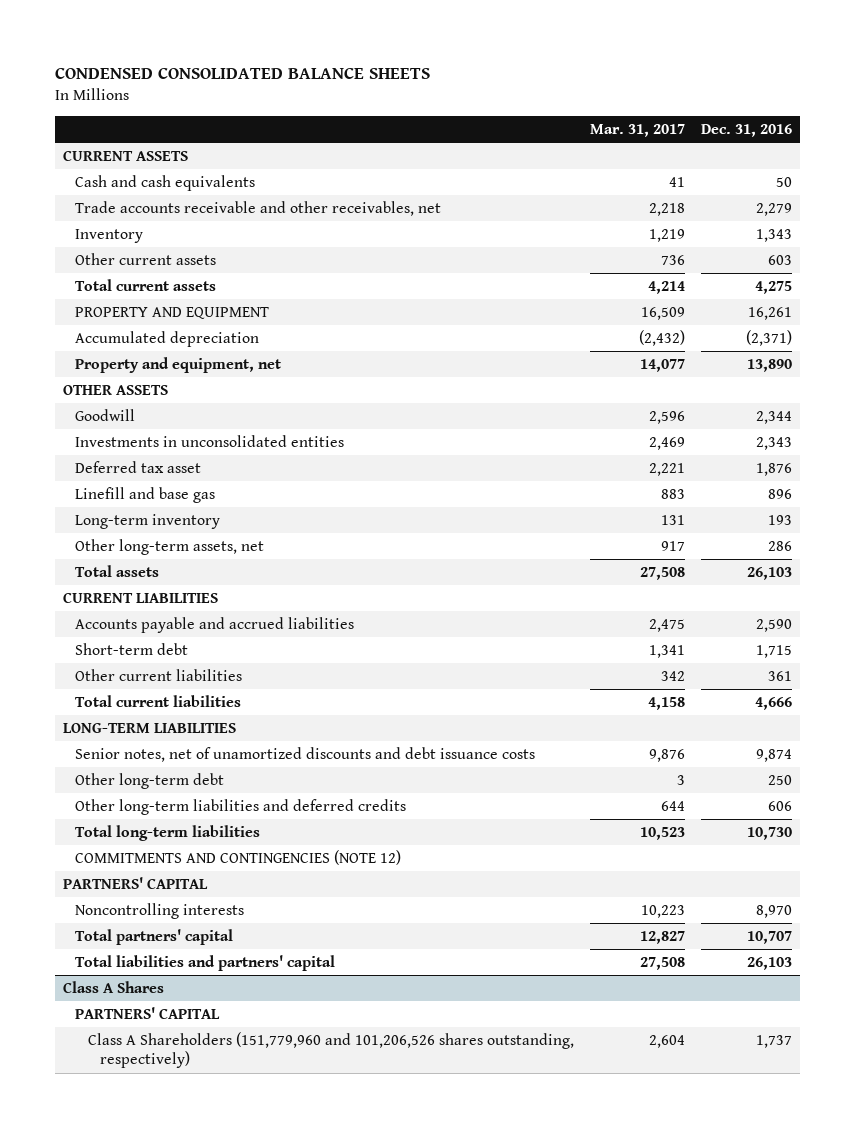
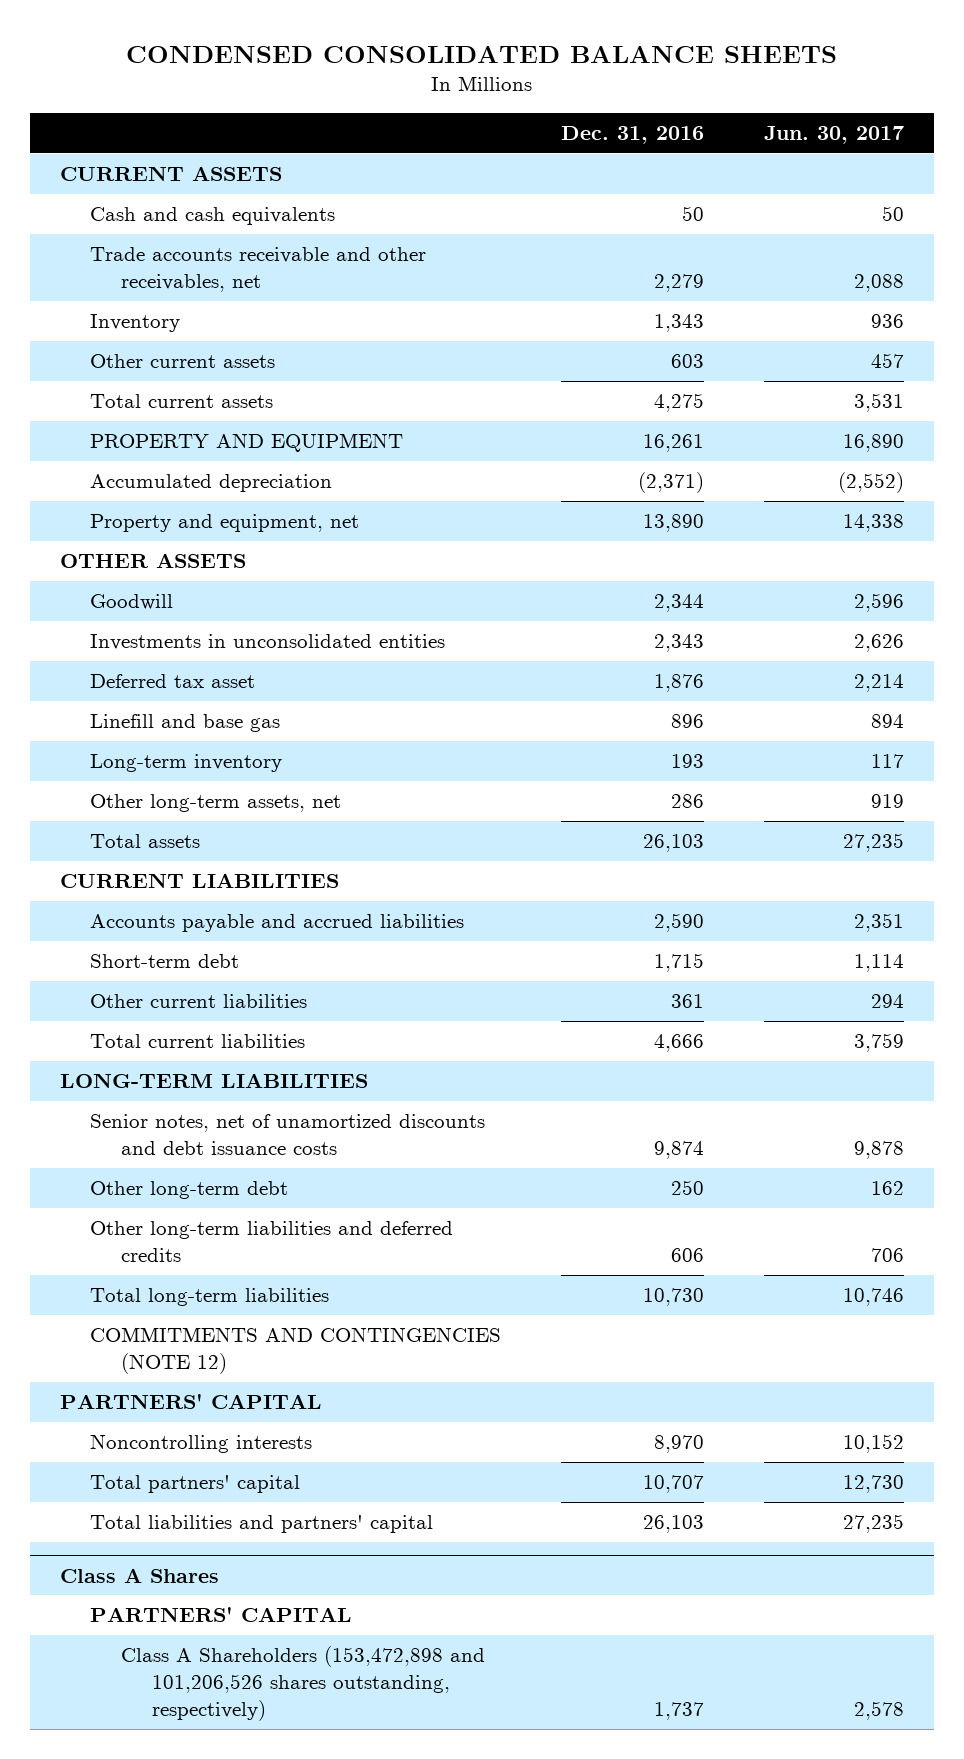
[589,123,685,137] Mar. 31, 2017 -> none
none -> [764,125,905,144] Jun. 30, 2017
[87,1031,574,1069] Class A Shareholders (151,779,960 and 101,206,526 shares outstanding, respectively) -> [120,1646,485,1721] Class A Shareholders (153,472,898 and 101,206,526 shares outstanding, respectively)

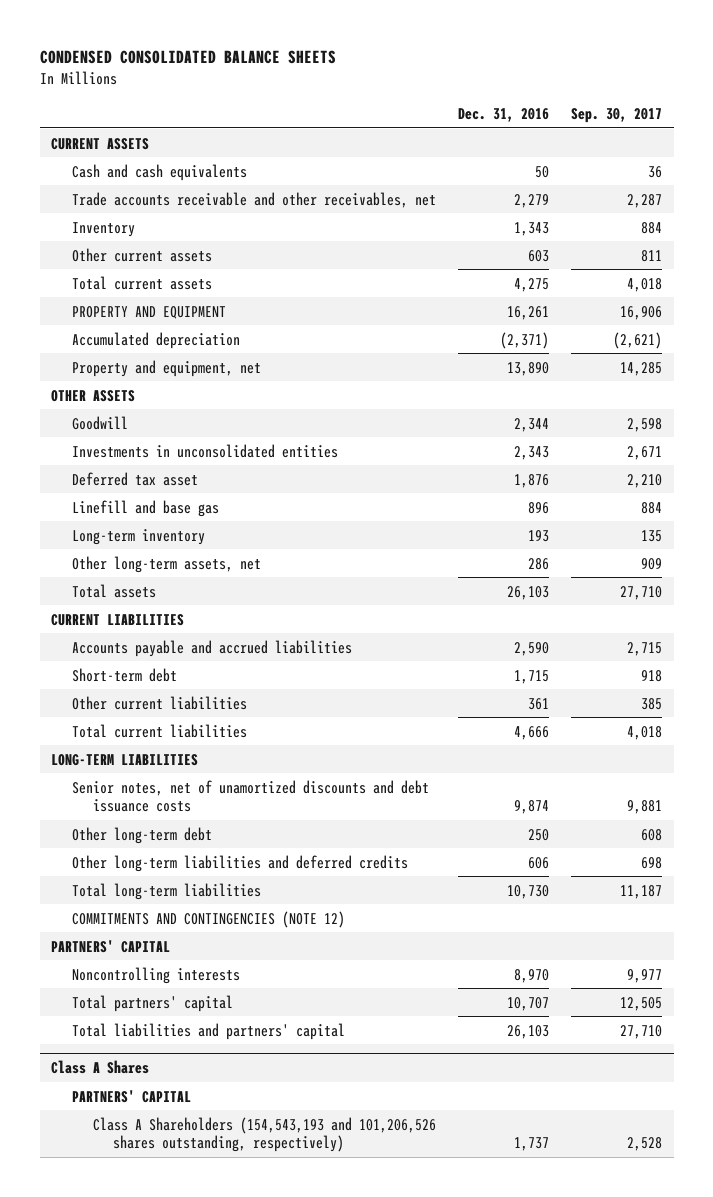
[764,125,905,144] Jun. 30, 2017 -> none
none -> [571,107,663,123] Sep. 30, 2017
[120,1646,485,1721] Class A Shareholders (153,472,898 and 101,206,526 shares outstanding, respectively) -> [92,1116,436,1152] Class A Shareholders (154,543,193 and 101,206,526 shares outstanding, respectively)

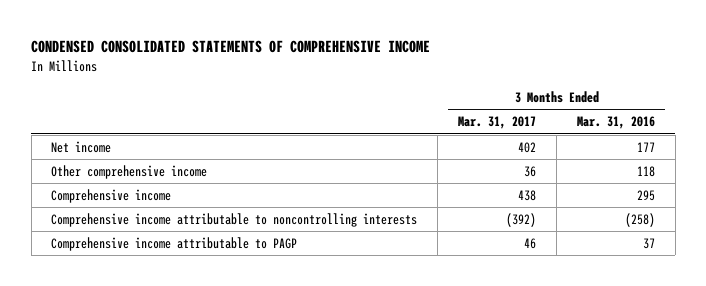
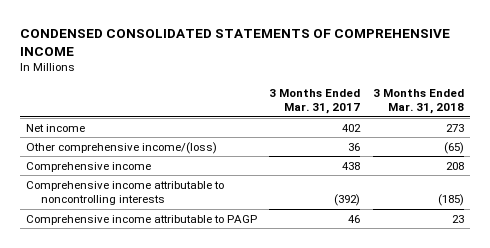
[576,116,655,130] Mar. 31, 2016 -> none
none -> [372,88,464,115] 3 Months Ended Mar. 31, 2018
[51,165,208,180] Other comprehensive income -> [25,141,217,154] Other comprehensive income/(loss)

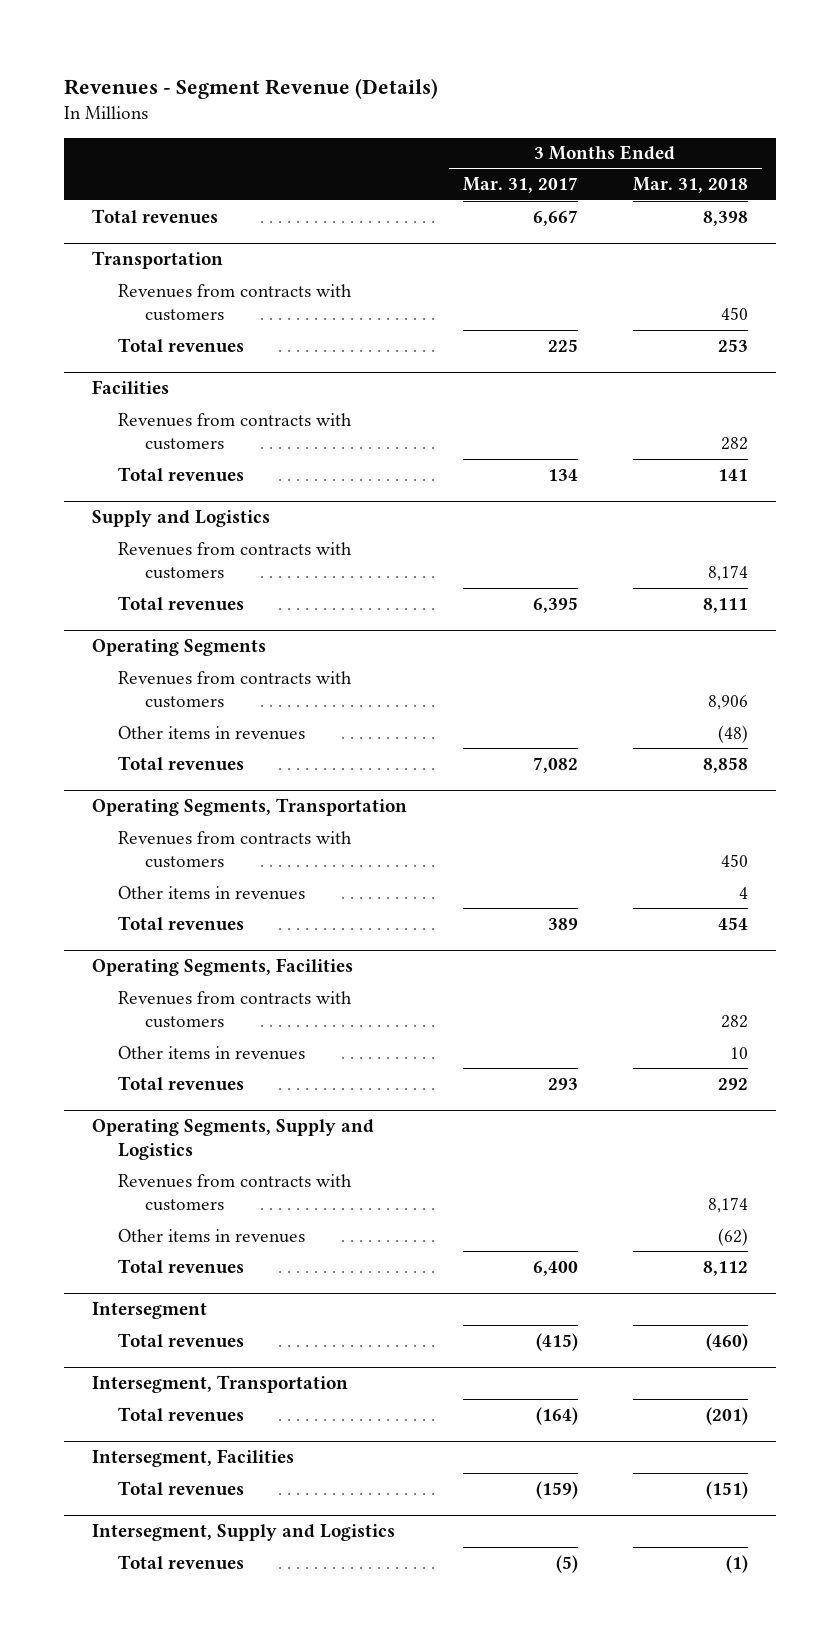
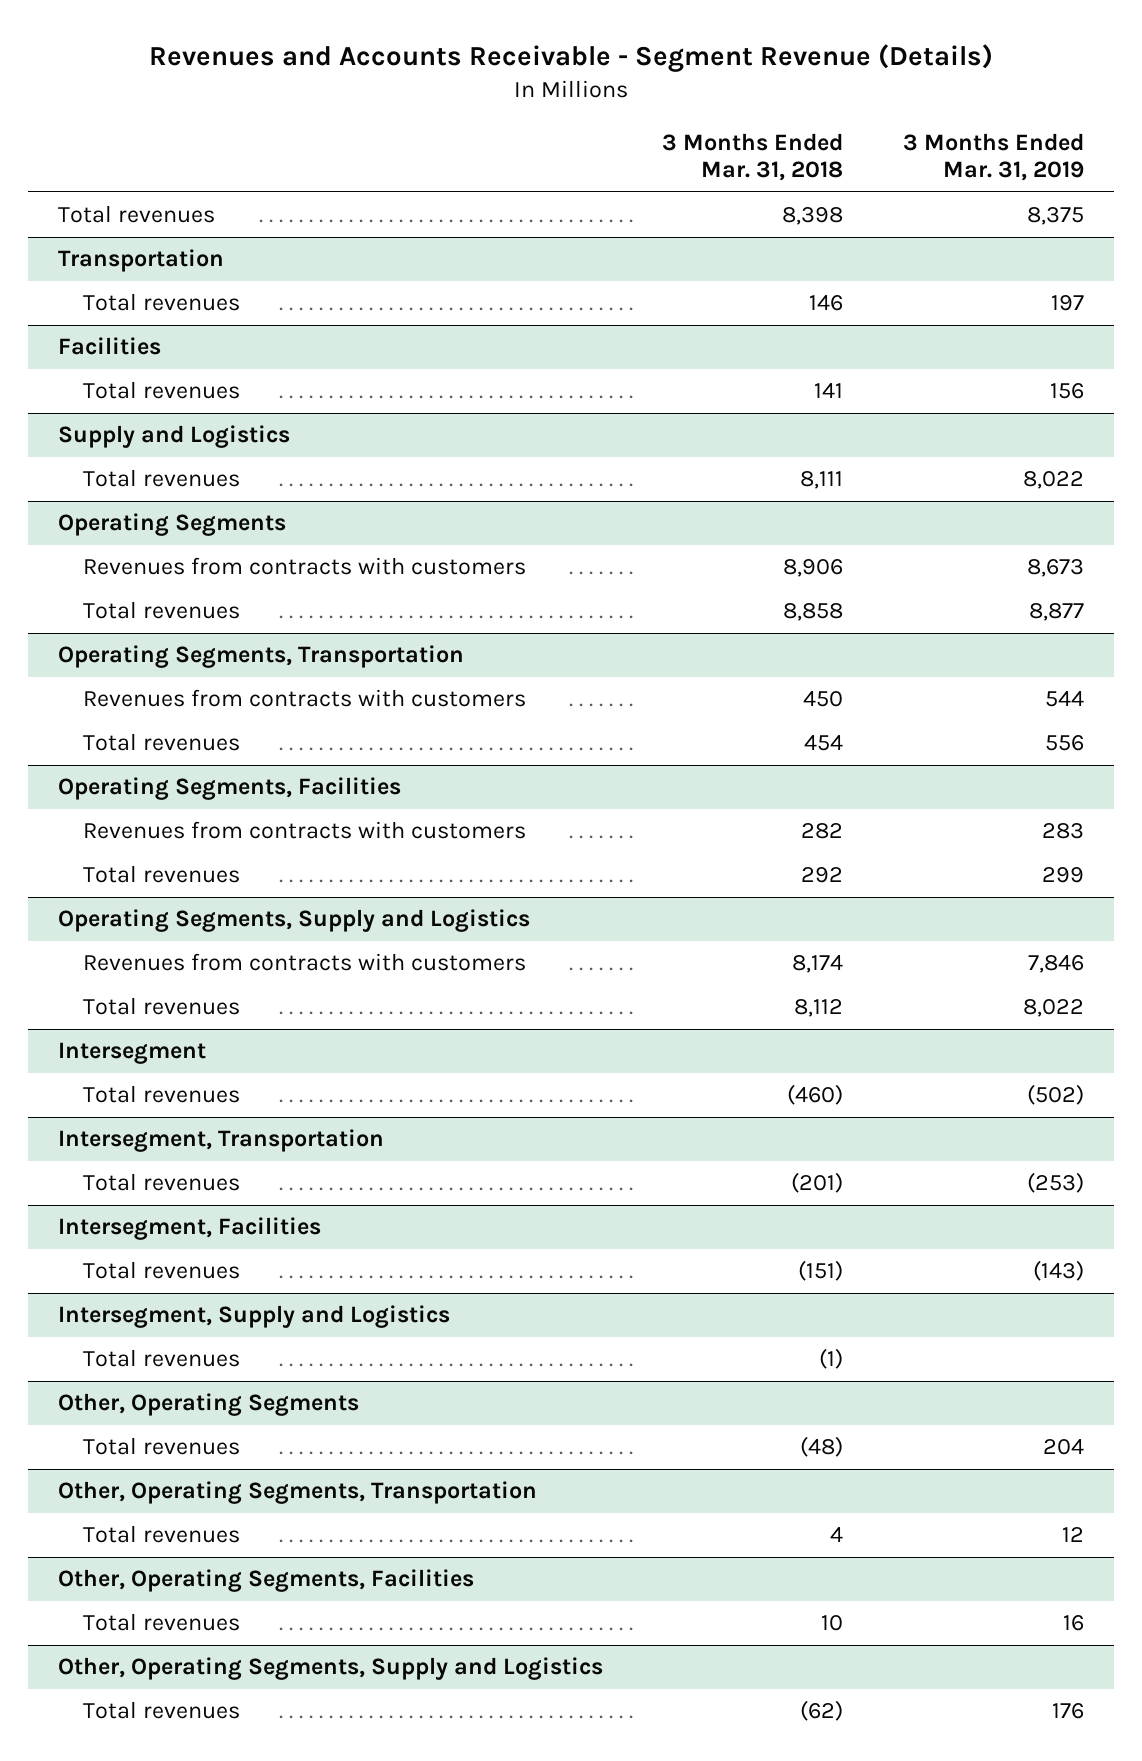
[64,77,439,99] Revenues - Segment Revenue (Details) -> [148,43,993,72] Revenues and Accounts Receivable - Segment Revenue (Details)
[462,177,578,194] Mar. 31, 2017 -> none
none -> [903,133,1085,182] 3 Months Ended Mar. 31, 2019
[118,283,353,322] Revenues from contracts with customers -> none
[718,338,749,352] 253 -> [809,295,844,312] 146
[118,412,353,451] Revenues from contracts with customers -> none
[118,541,353,580] Revenues from contracts with customers -> none
[118,725,306,740] Other items in revenues -> none
[118,885,306,900] Other items in revenues -> none
[118,1045,306,1060] Other items in revenues -> none
[118,1228,306,1243] Other items in revenues -> none
none -> [57,1393,359,1417] Other, Operating Segments
none -> [82,1437,240,1456] Total revenues
none -> [57,1481,537,1505] Other, Operating Segments, Transportation
none -> [82,1525,240,1544] Total revenues
none -> [57,1569,474,1593] Other, Operating Segments, Facilities
none -> [82,1613,240,1632] Total revenues
none -> [57,1657,603,1681] Other, Operating Segments, Supply and Logistics
none -> [82,1701,240,1720] Total revenues

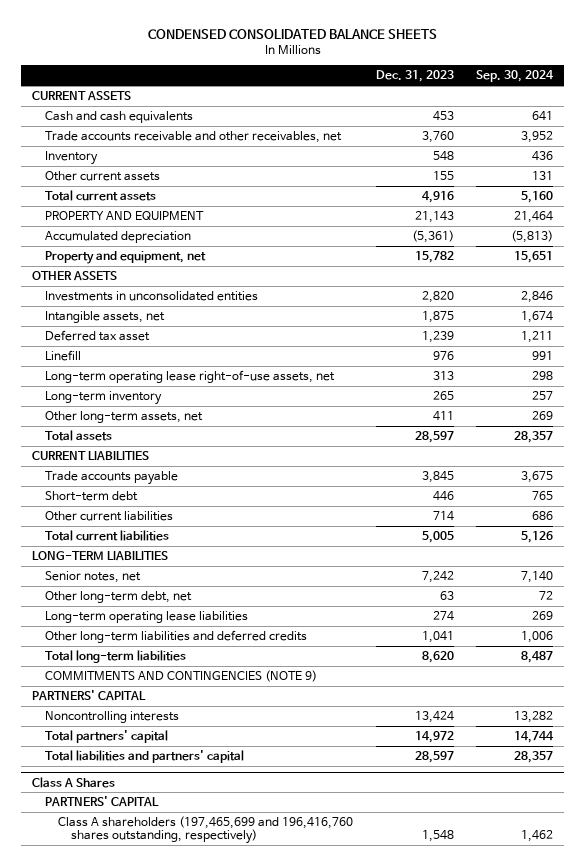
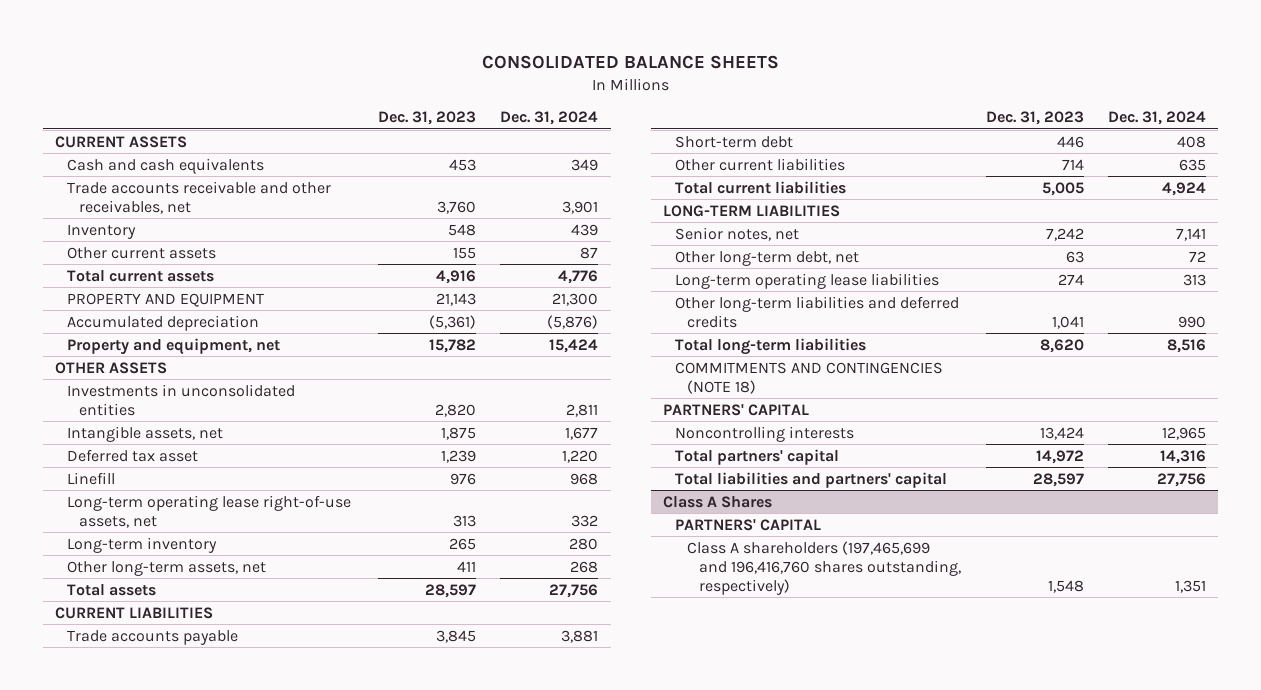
[147,28,437,39] CONDENSED CONSOLIDATED BALANCE SHEETS -> [481,54,779,69] CONSOLIDATED BALANCE SHEETS
[475,70,554,83] Sep. 30, 2024 -> none
none -> [500,111,599,126] Dec. 31, 2024
[45,669,318,682] COMMITMENTS AND CONTINGENCIES (NOTE 9) -> [675,361,944,394] COMMITMENTS AND CONTINGENCIES (NOTE 18)

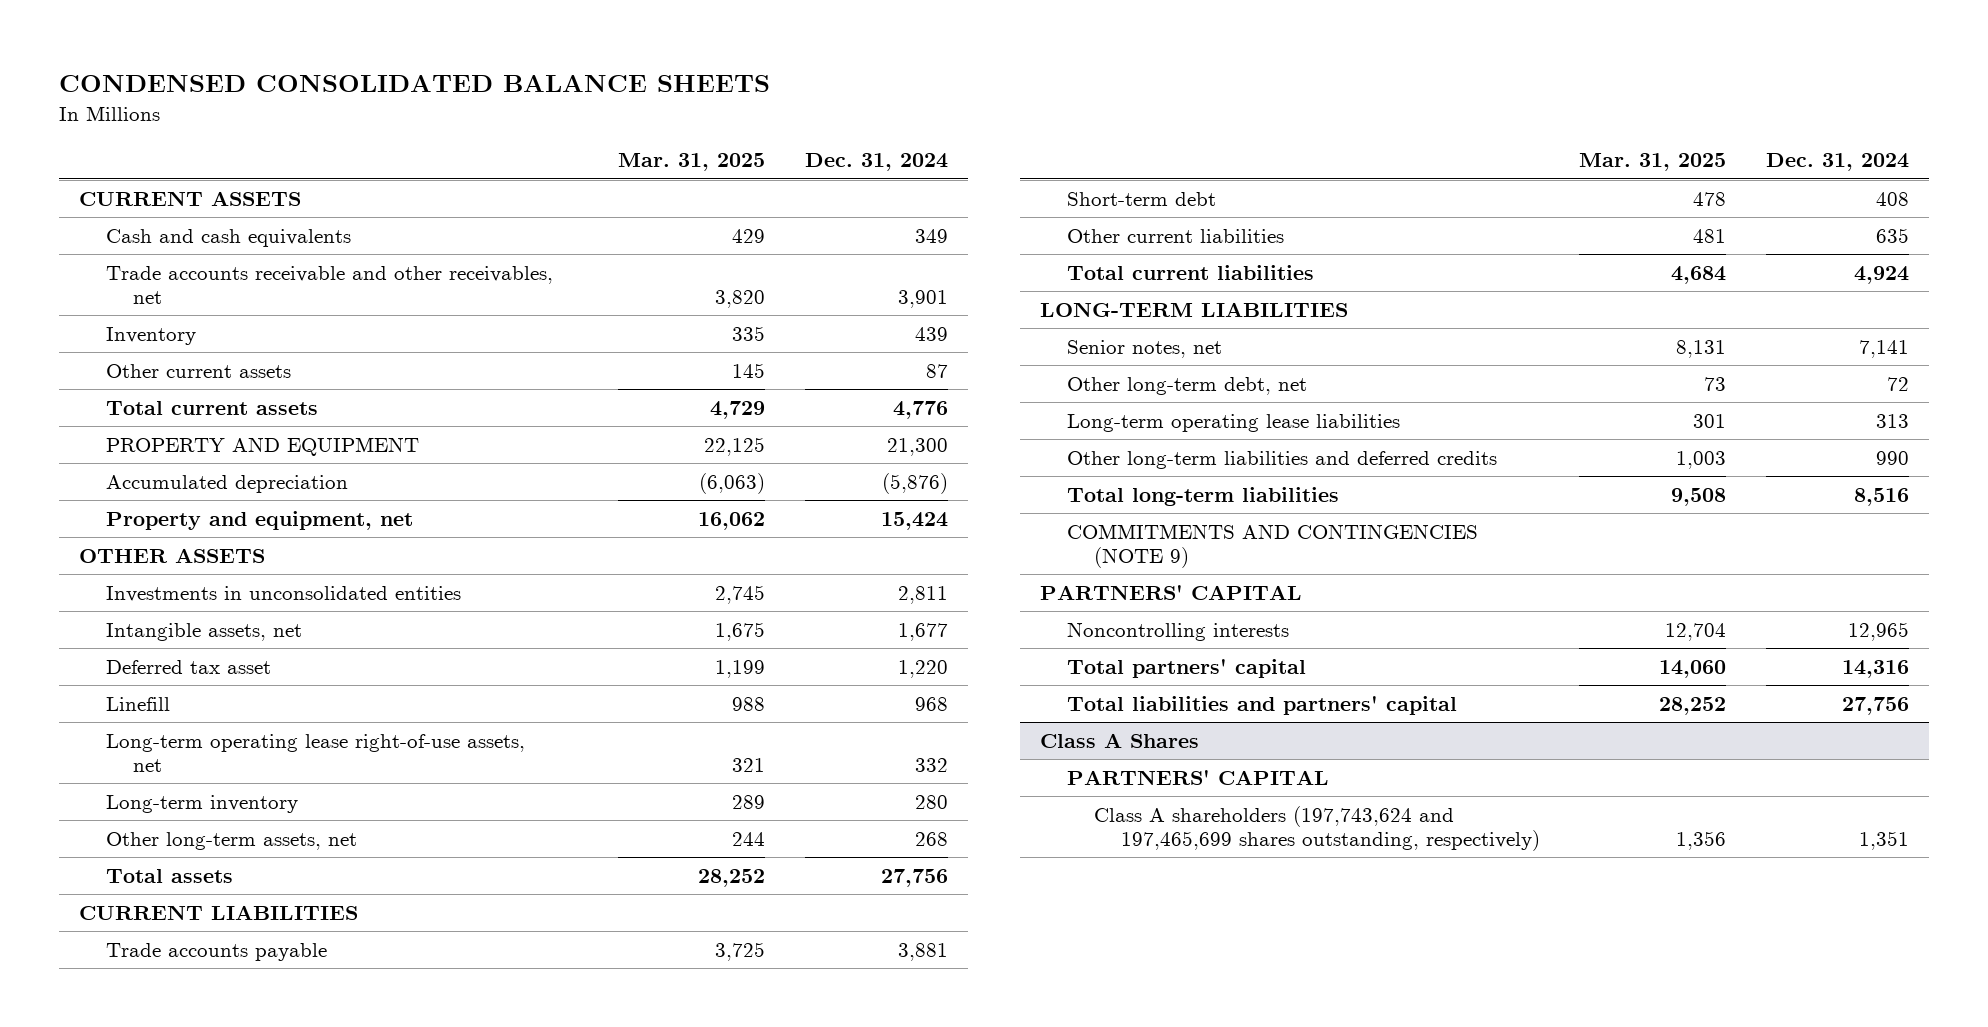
[481,54,779,69] CONSOLIDATED BALANCE SHEETS -> [59,75,771,93] CONDENSED CONSOLIDATED BALANCE SHEETS
[377,111,476,126] Dec. 31, 2023 -> none
none -> [618,153,766,172] Mar. 31, 2025
[675,361,944,394] COMMITMENTS AND CONTINGENCIES (NOTE 18) -> [1066,523,1478,569] COMMITMENTS AND CONTINGENCIES (NOTE 9)
[687,540,962,595] Class A shareholders (197,465,699 and 196,416,760 shares outstanding, respectively) -> [1093,805,1540,852] Class A shareholders (197,743,624 and 197,465,699 shares outstanding, respectively)

